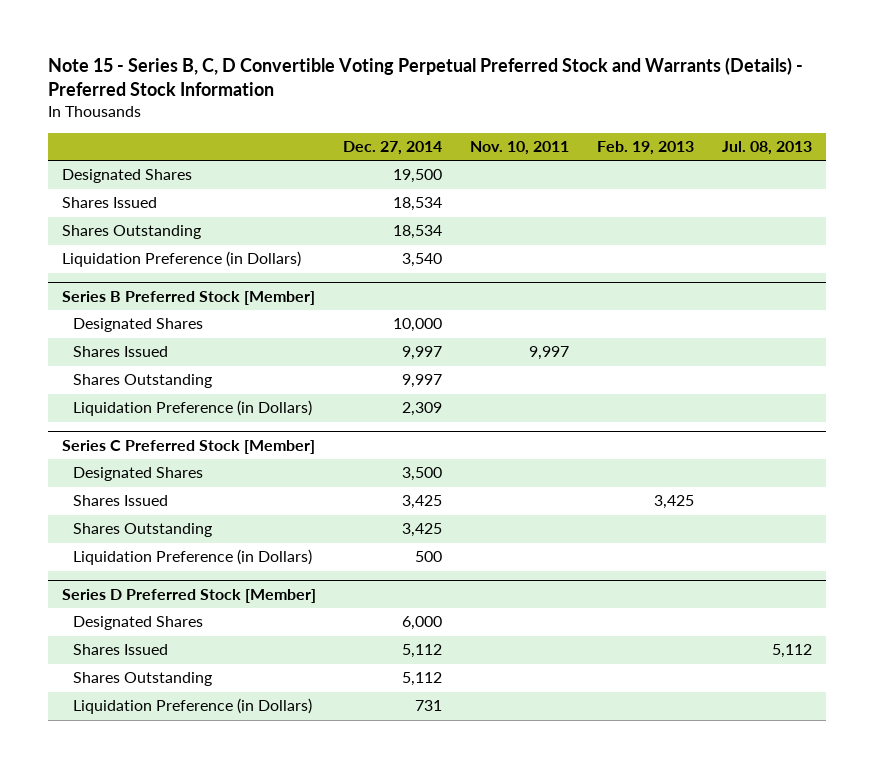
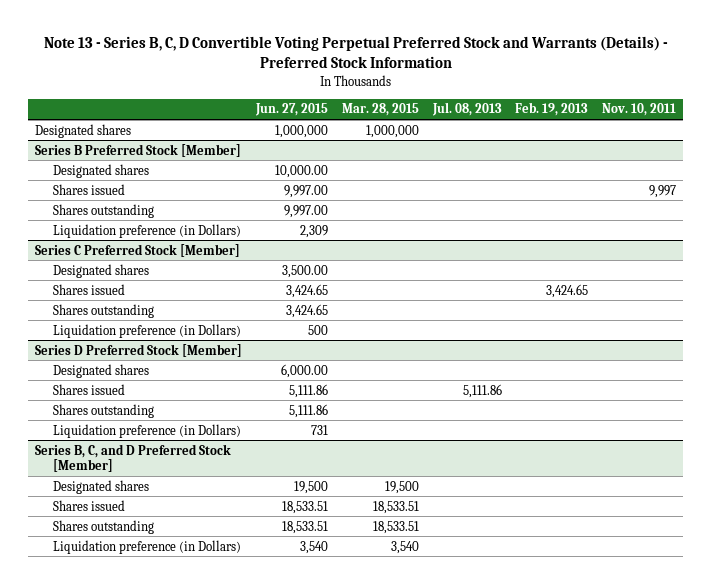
[47,56,803,97] Note 15 - Series B, C, D Convertible Voting Perpetual Preferred Stock and Warrants (Details) - Preferred Stock Information -> [43,36,668,69] Note 13 - Series B, C, D Convertible Voting Perpetual Preferred Stock and Warrants (Details) - Preferred Stock Information
[343,141,443,156] Dec. 27, 2014 -> none
none -> [254,103,328,117] Jun. 27, 2015
none -> [341,103,419,117] Mar. 28, 2015
[61,197,157,209] Shares Issued -> none
[61,225,201,240] Shares Outstanding -> none
[61,251,301,268] Liquidation Preference (in Dollars) -> none
[61,169,192,184] Designated Shares -> [34,123,131,138] Designated shares
[73,318,204,333] Designated Shares -> [52,163,149,178] Designated shares
[73,346,169,358] Shares Issued -> [52,183,125,195] Shares issued
[73,374,213,389] Shares Outstanding -> [52,203,154,218] Shares outstanding
[73,400,313,417] Liquidation Preference (in Dollars) -> [52,223,241,238] Liquidation preference (in Dollars)
[73,467,204,482] Designated Shares -> [52,263,149,278] Designated shares
[73,495,169,507] Shares Issued -> [52,283,125,295] Shares issued
[654,495,695,510] 3,425 -> [546,283,589,298] 3,424.65
[73,523,213,538] Shares Outstanding -> [52,303,154,318] Shares outstanding
[73,549,313,566] Liquidation Preference (in Dollars) -> [52,323,241,338] Liquidation preference (in Dollars)
[73,616,204,631] Designated Shares -> [52,363,149,378] Designated shares
[73,644,169,656] Shares Issued -> [52,383,125,395] Shares issued
[772,644,813,659] 5,112 -> [462,383,502,398] 5,111.86
[73,672,213,687] Shares Outstanding -> [52,403,154,418] Shares outstanding
[73,698,313,715] Liquidation Preference (in Dollars) -> [52,423,241,438] Liquidation preference (in Dollars)
none -> [34,443,231,473] Series B, C, and D Preferred Stock [Member]
none -> [52,479,149,494] Designated shares
none -> [52,499,125,511] Shares issued
none -> [52,519,154,534] Shares outstanding
none -> [52,539,241,554] Liquidation preference (in Dollars)

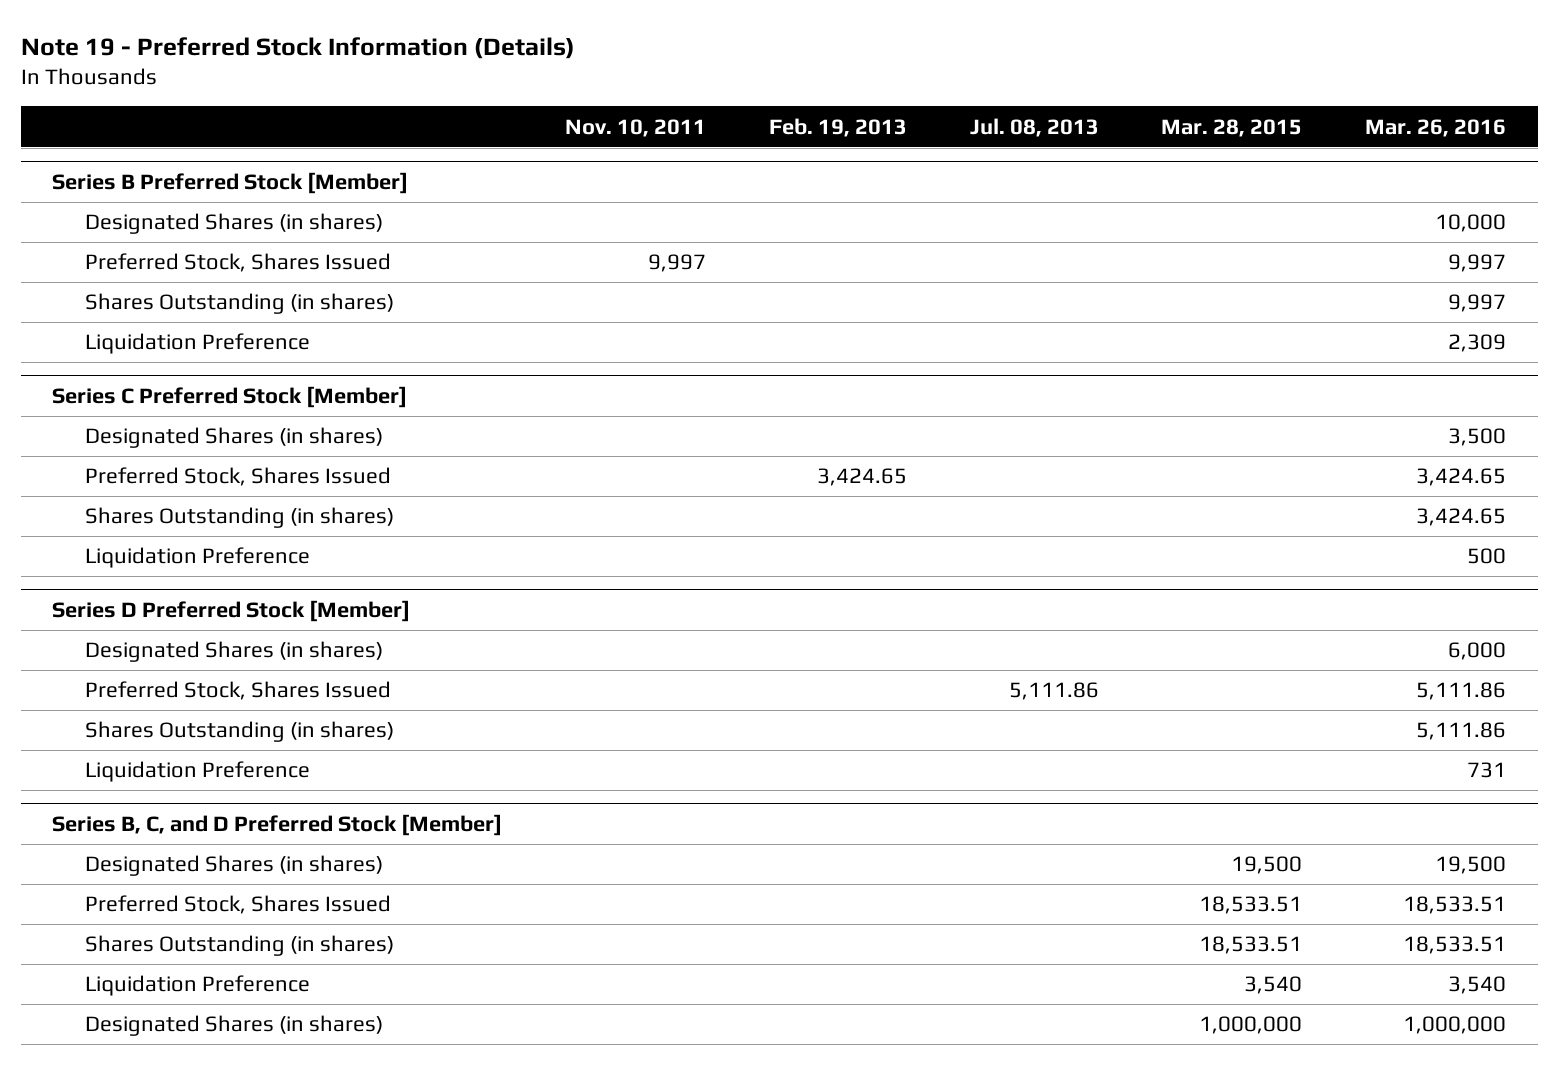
[43,36,668,69] Note 13 - Series B, C, D Convertible Voting Perpetual Preferred Stock and Warrants (Details) - Preferred Stock Information -> [20,36,575,59] Note 19 - Preferred Stock Information (Details)
[254,103,328,117] Jun. 27, 2015 -> none
none -> [1365,118,1507,137] Mar. 26, 2016
[34,123,131,138] Designated shares -> none
[52,163,149,178] Designated shares -> [85,213,384,235] Designated Shares (in shares)
[52,183,125,195] Shares issued -> [85,253,392,273] Preferred Stock, Shares Issued
[52,203,154,218] Shares outstanding -> [85,293,395,315] Shares Outstanding (in shares)
[52,223,241,238] Liquidation preference (in Dollars) -> [85,333,311,355] Liquidation Preference
[52,263,149,278] Designated shares -> [85,427,384,449] Designated Shares (in shares)
[52,283,125,295] Shares issued -> [85,467,392,487] Preferred Stock, Shares Issued
[52,303,154,318] Shares outstanding -> [85,507,395,529] Shares Outstanding (in shares)
[52,323,241,338] Liquidation preference (in Dollars) -> [85,547,311,569] Liquidation Preference
[52,363,149,378] Designated shares -> [85,641,384,663] Designated Shares (in shares)
[52,383,125,395] Shares issued -> [85,681,392,701] Preferred Stock, Shares Issued
[52,403,154,418] Shares outstanding -> [85,721,395,743] Shares Outstanding (in shares)
[52,423,241,438] Liquidation preference (in Dollars) -> [85,761,311,783] Liquidation Preference
[52,479,149,494] Designated shares -> [85,855,384,877] Designated Shares (in shares)
[52,499,125,511] Shares issued -> [85,895,392,915] Preferred Stock, Shares Issued
[52,519,154,534] Shares outstanding -> [85,935,395,957] Shares Outstanding (in shares)
[52,539,241,554] Liquidation preference (in Dollars) -> [85,975,311,997] Liquidation Preference
none -> [85,1015,384,1037] Designated Shares (in shares)

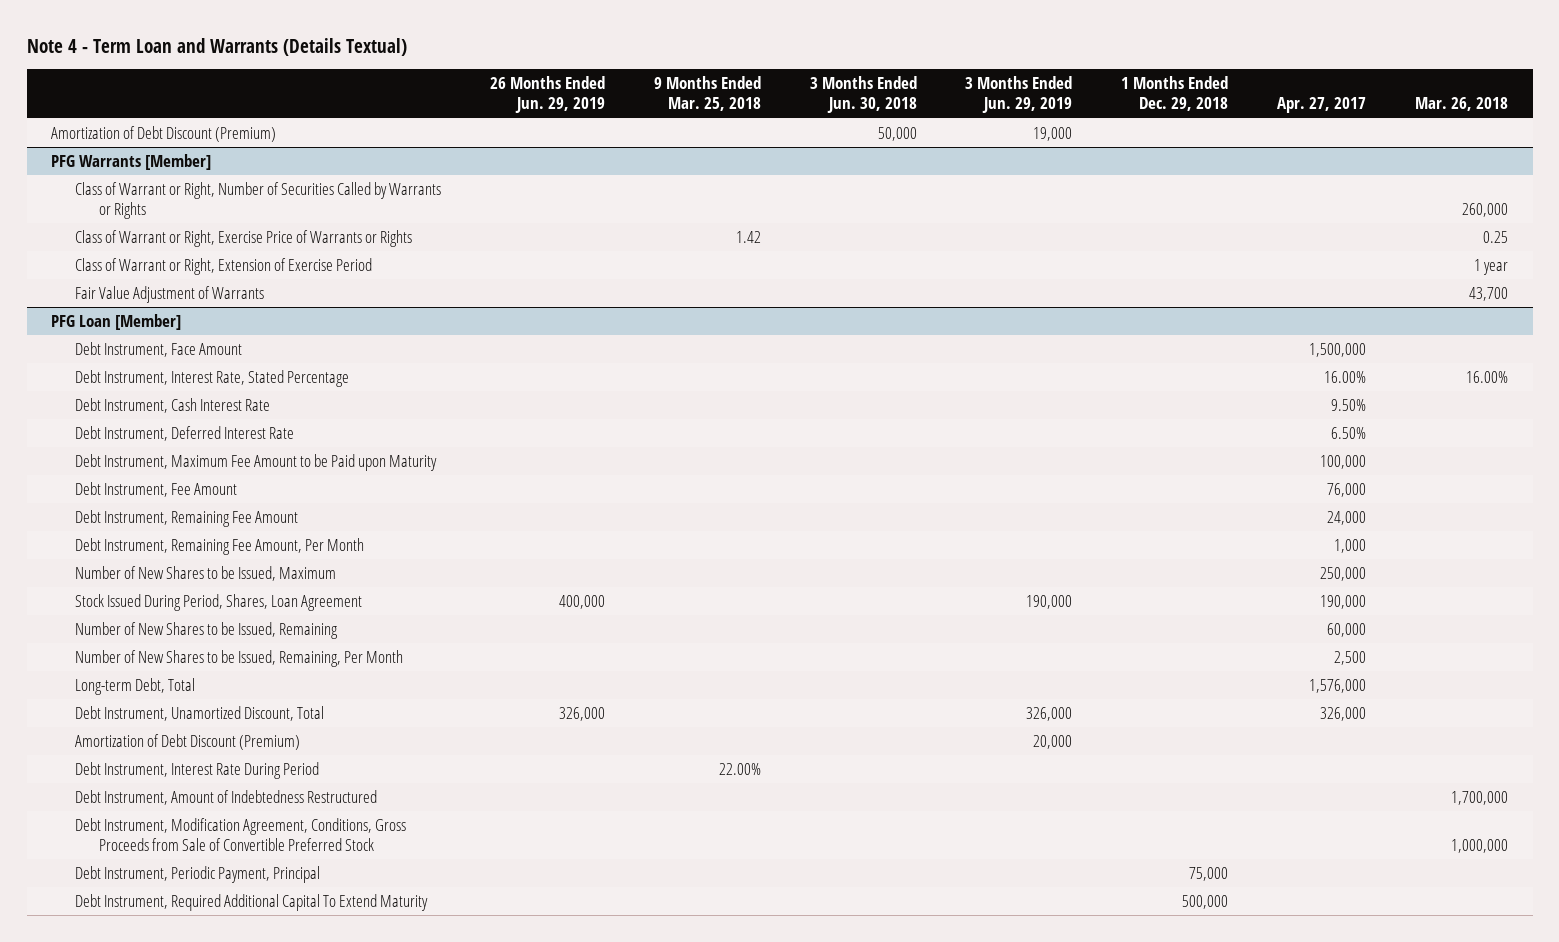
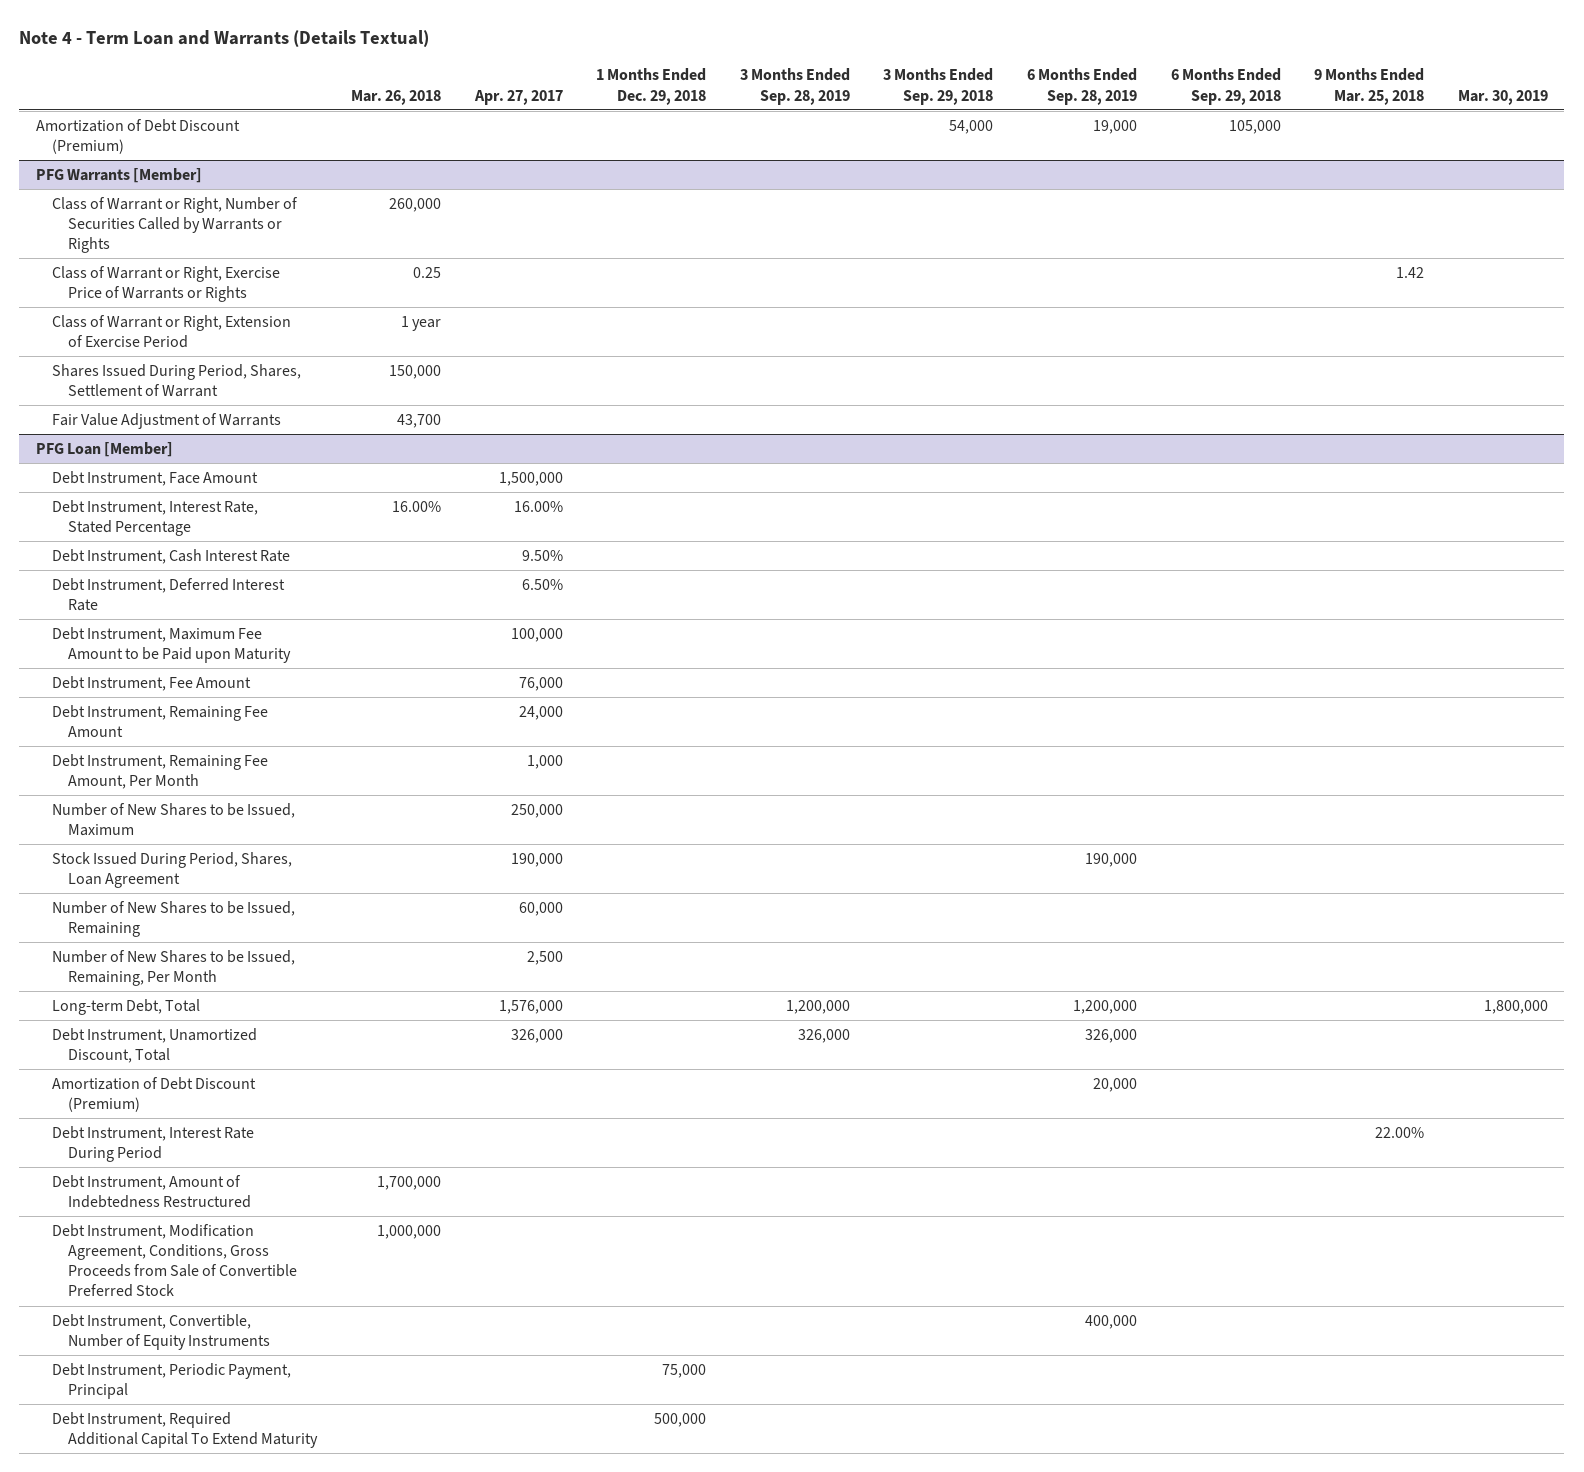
[489,76,605,114] 26 Months Ended Jun. 29, 2019 -> none
[809,76,917,114] 3 Months Ended Jun. 30, 2018 -> none
[965,76,1073,114] 3 Months Ended Jun. 29, 2019 -> none
none -> [739,68,850,105] 3 Months Ended Sep. 28, 2019
none -> [883,68,994,105] 3 Months Ended Sep. 29, 2018
none -> [1026,68,1137,105] 6 Months Ended Sep. 28, 2019
none -> [1170,68,1281,105] 6 Months Ended Sep. 29, 2018
none -> [1457,89,1548,105] Mar. 30, 2019
none -> [52,363,302,397] Shares Issued During Period, Shares, Settlement of Warrant
none -> [52,1313,271,1350] Debt Instrument, Convertible, Number of Equity Instruments

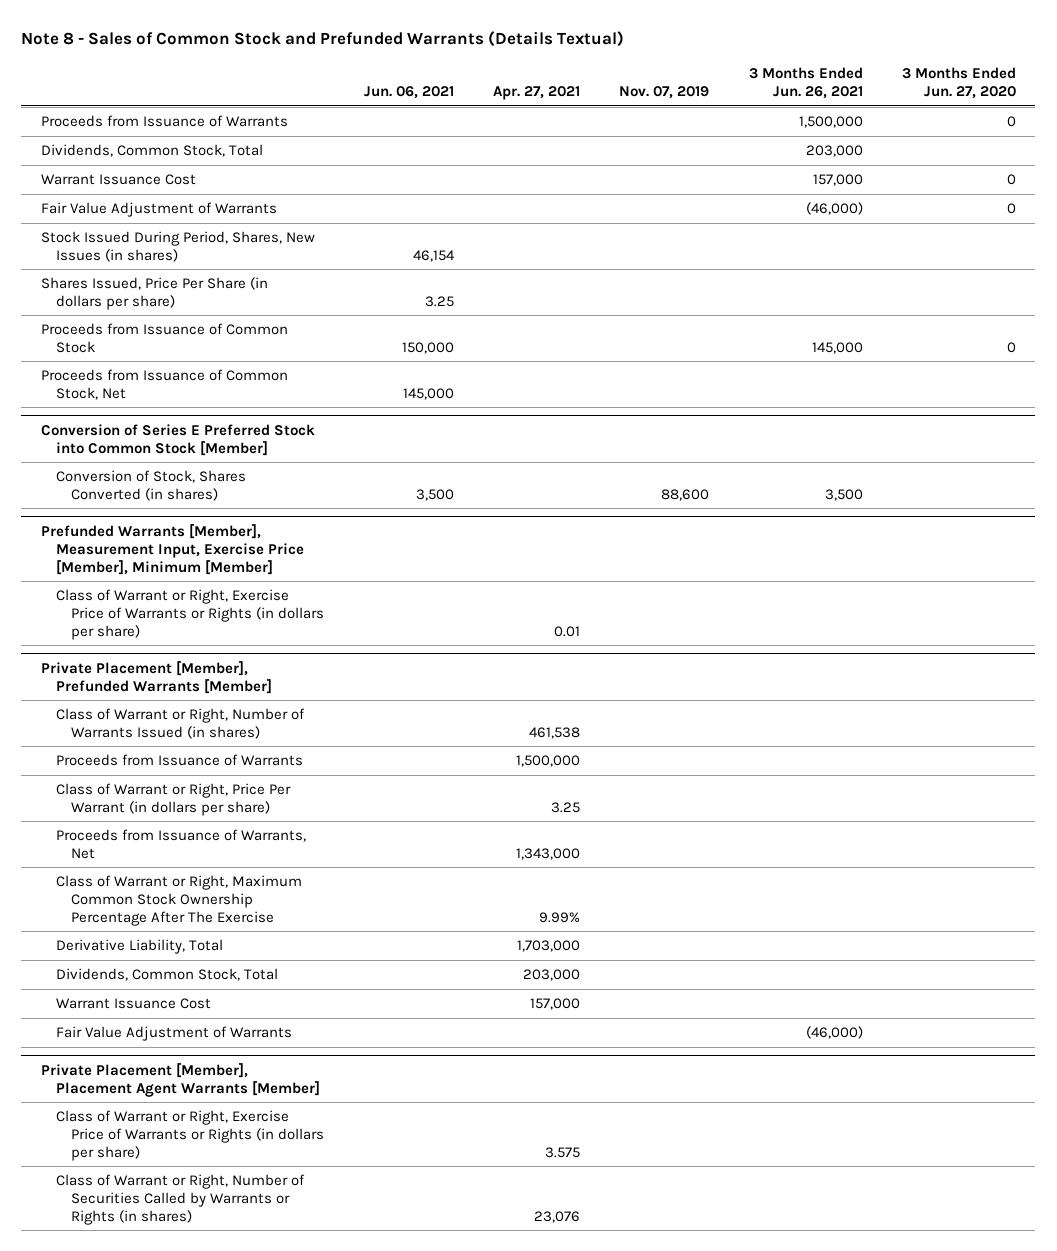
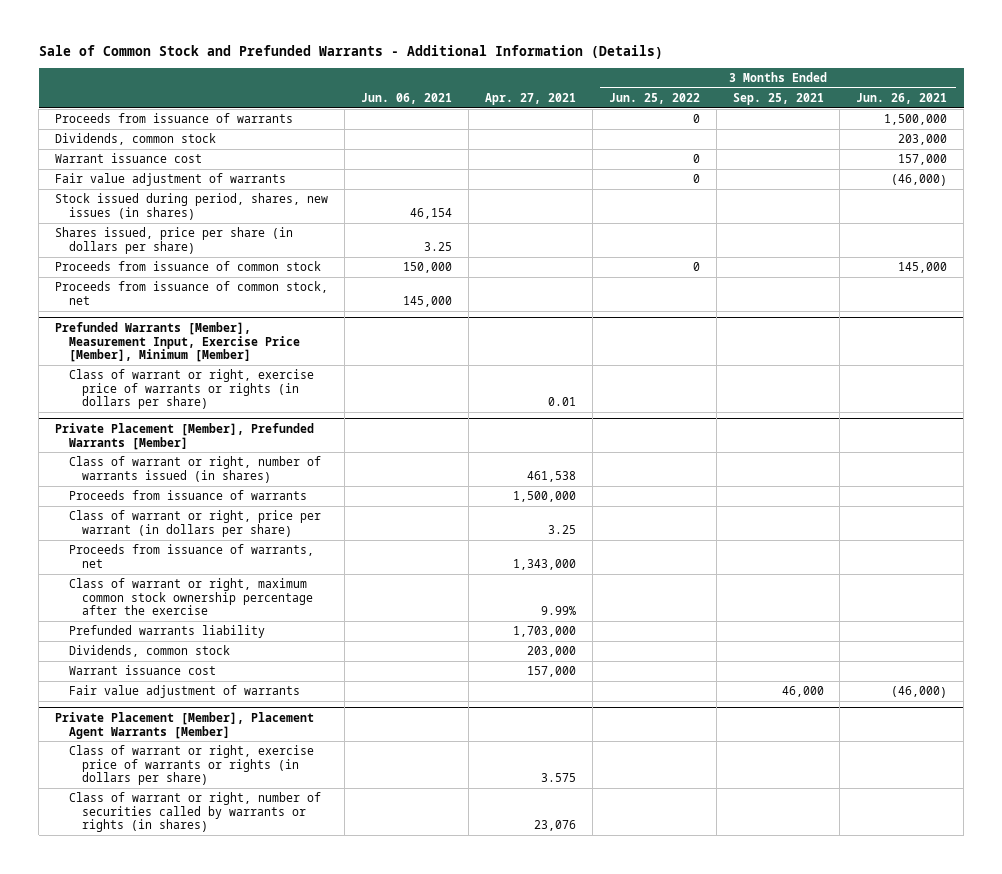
[21,31,625,48] Note 8 - Sales of Common Stock and Prefunded Warrants (Details Textual) -> [38,45,663,60] Sale of Common Stock and Prefunded Warrants - Additional Information (Details)
[619,85,710,99] Nov. 07, 2019 -> none
[901,67,1016,99] 3 Months Ended Jun. 27, 2020 -> none
none -> [608,92,700,104] Jun. 25, 2022
none -> [732,92,824,105] Sep. 25, 2021
[40,423,315,456] Conversion of Series E Preferred Stock into Common Stock [Member] -> none
[56,469,247,501] Conversion of Stock, Shares Converted (in shares) -> none
[40,114,288,127] Proceeds from Issuance of Warrants -> [55,113,294,124] Proceeds from issuance of warrants
[40,143,263,157] Dividends, Common Stock, Total -> [55,133,217,146] Dividends, common stock
[40,173,196,185] Warrant Issuance Cost -> [55,153,203,164] Warrant issuance cost
[40,201,277,217] Fair Value Adjustment of Warrants -> [55,173,287,187] Fair value adjustment of warrants
[40,230,315,262] Stock Issued During Period, Shares, New Issues (in shares) -> [55,193,329,220] Stock issued during period, shares, new issues (in shares)
[40,276,268,310] Shares Issued, Price Per Share (in dollars per share) -> [55,227,294,254] Shares issued, price per share (in dollars per share)
[40,322,288,353] Proceeds from Issuance of Common Stock -> [55,261,322,272] Proceeds from issuance of common stock
[40,368,288,400] Proceeds from Issuance of Common Stock, Net -> [55,281,329,305] Proceeds from issuance of common stock, net
[56,588,325,640] Class of Warrant or Right, Exercise Price of Warrants or Rights (in dollars per share) -> [68,369,314,410] Class of warrant or right, exercise price of warrants or rights (in dollars per share)
[56,707,306,739] Class of Warrant or Right, Number of Warrants Issued (in shares) -> [68,456,321,483] Class of warrant or right, number of warrants issued (in shares)
[56,753,304,766] Proceeds from Issuance of Warrants -> [68,490,307,501] Proceeds from issuance of warrants
[56,782,292,816] Class of Warrant or Right, Price Per Warrant (in dollars per share) -> [68,510,321,537] Class of warrant or right, price per warrant (in dollars per share)
[56,828,307,859] Proceeds from Issuance of Warrants, Net -> [68,544,314,568] Proceeds from issuance of warrants, net
[56,874,303,926] Class of Warrant or Right, Maximum Common Stock Ownership Percentage After The Exercise -> [68,578,314,616] Class of warrant or right, maximum common stock ownership percentage after the exercise
[56,938,224,954] Derivative Liability, Total -> [68,625,265,639] Prefunded warrants liability
[56,967,279,981] Dividends, Common Stock, Total -> [68,645,230,658] Dividends, common stock
[56,997,212,1009] Warrant Issuance Cost -> [68,665,216,676] Warrant issuance cost
[56,1025,293,1041] Fair Value Adjustment of Warrants -> [68,685,300,699] Fair value adjustment of warrants
[56,1109,325,1161] Class of Warrant or Right, Exercise Price of Warrants or Rights (in dollars per share) -> [68,745,314,786] Class of warrant or right, exercise price of warrants or rights (in dollars per share)
[56,1173,306,1225] Class of Warrant or Right, Number of Securities Called by Warrants or Rights (in shares) -> [68,792,321,833] Class of warrant or right, number of securities called by warrants or rights (in shares)

